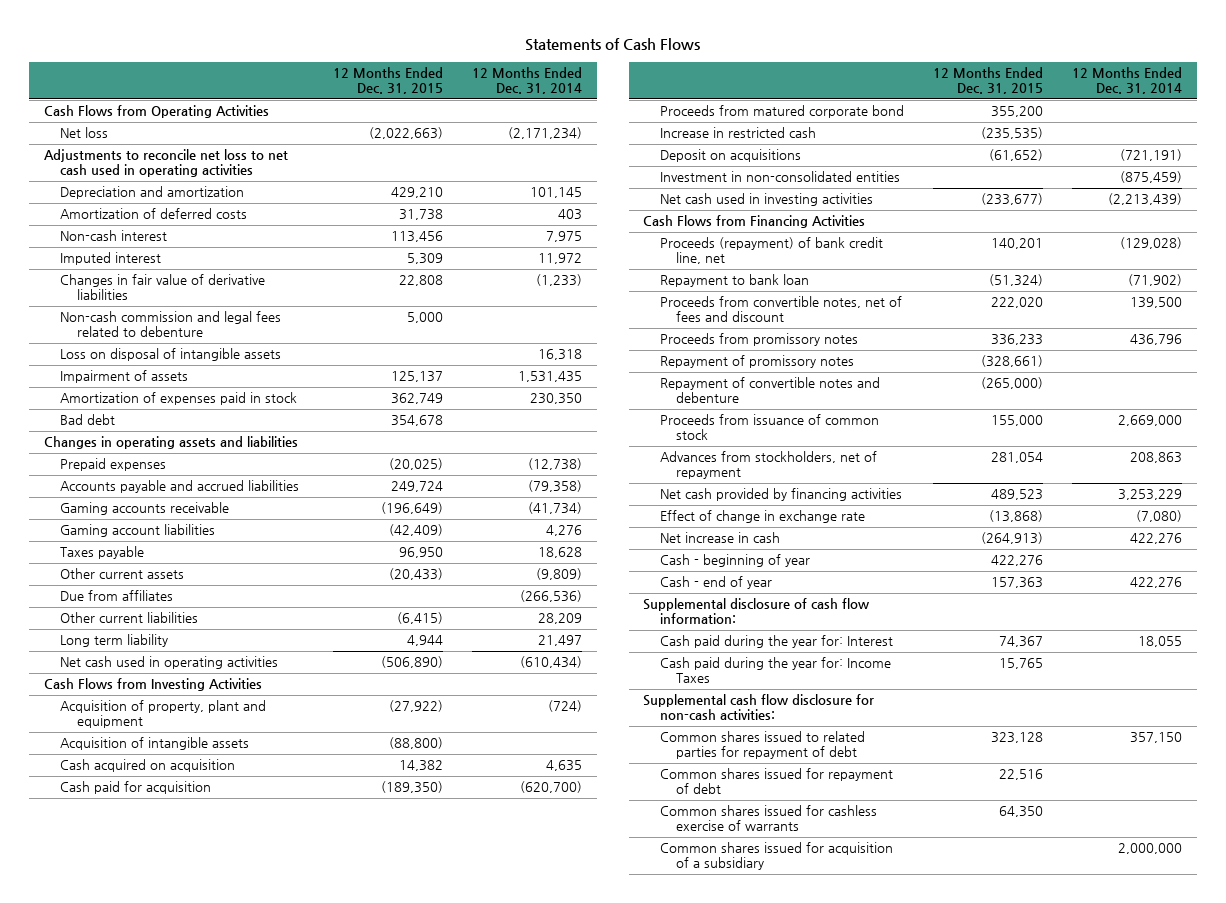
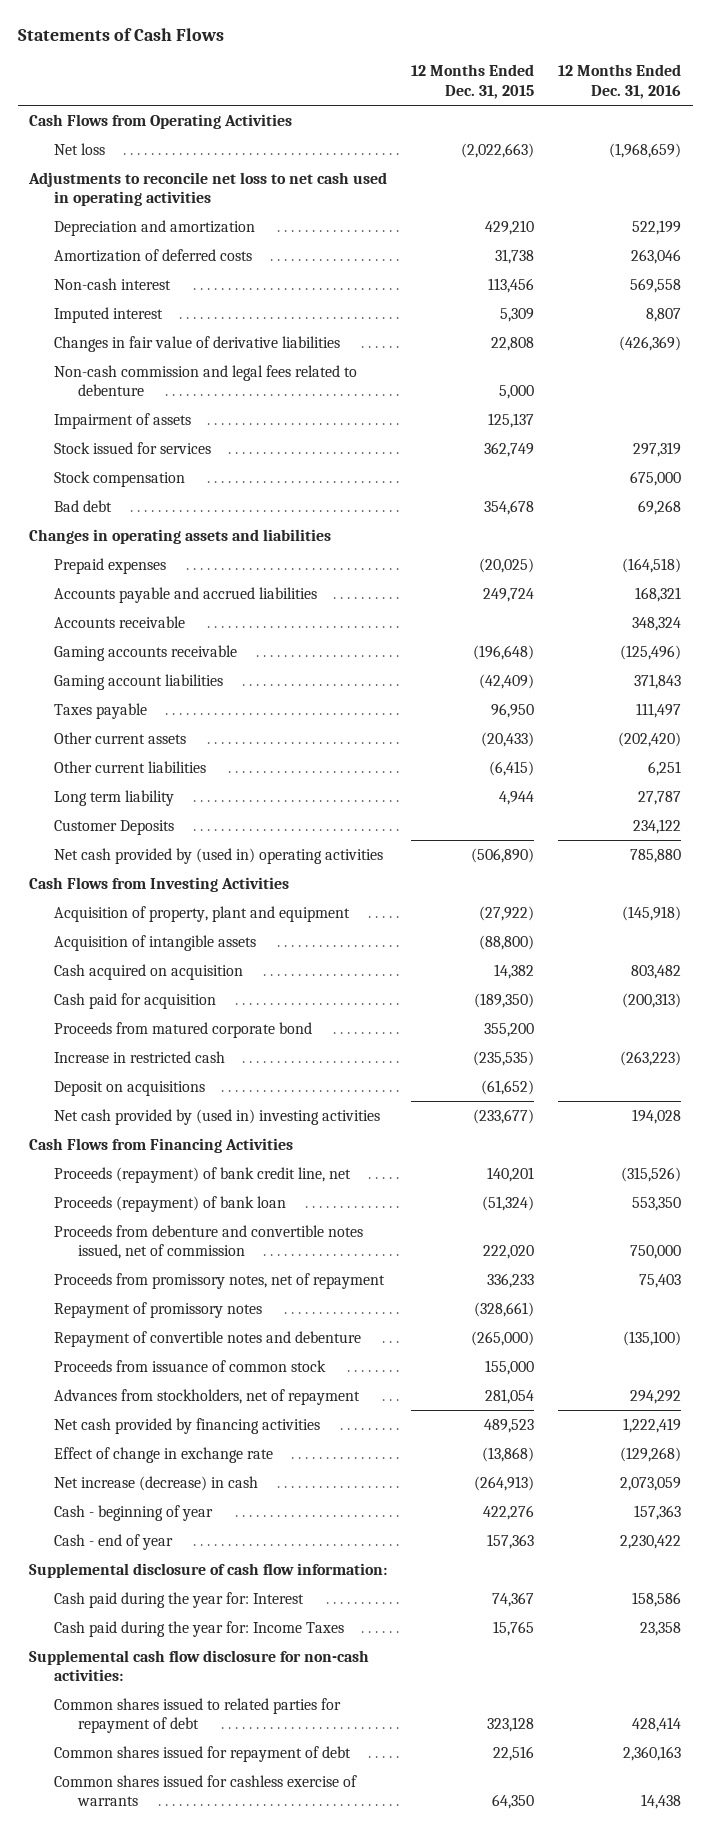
[472,67,583,95] 12 Months Ended Dec. 31, 2014 -> none
none -> [557,64,681,99] 12 Months Ended Dec. 31, 2016
[60,348,282,362] Loss on disposal of intangible assets -> none
[60,392,298,406] Amortization of expenses paid in stock -> [53,441,211,454] Stock issued for services
none -> [53,470,185,487] Stock compensation
none -> [53,615,185,628] Accounts receivable
[381,502,444,515] (196,649) -> [473,644,535,660] (196,648)
[60,590,174,602] Due from affiliates -> none
none -> [53,819,174,835] Customer Deposits
[60,656,279,670] Net cash used in operating activities -> [53,847,383,864] Net cash provided by (used in) operating activities
[659,171,900,183] Investment in non-consolidated entities -> none
[659,193,873,207] Net cash used in investing activities -> [53,1108,380,1125] Net cash provided by (used in) investing activities
[659,274,809,288] Repayment to bank loan -> [53,1195,286,1212] Proceeds (repayment) of bank loan
[659,296,902,323] Proceeds from convertible notes, net of fees and discount -> [53,1224,363,1260] Proceeds from debenture and convertible notes issued, net of commission
[659,333,858,347] Proceeds from promissory notes -> [53,1272,385,1289] Proceeds from promissory notes, net of repayment
[659,532,780,544] Net increase in cash -> [53,1475,258,1491] Net increase (decrease) in cash
[659,842,893,871] Common shares issued for acquisition of a subsidiary -> none

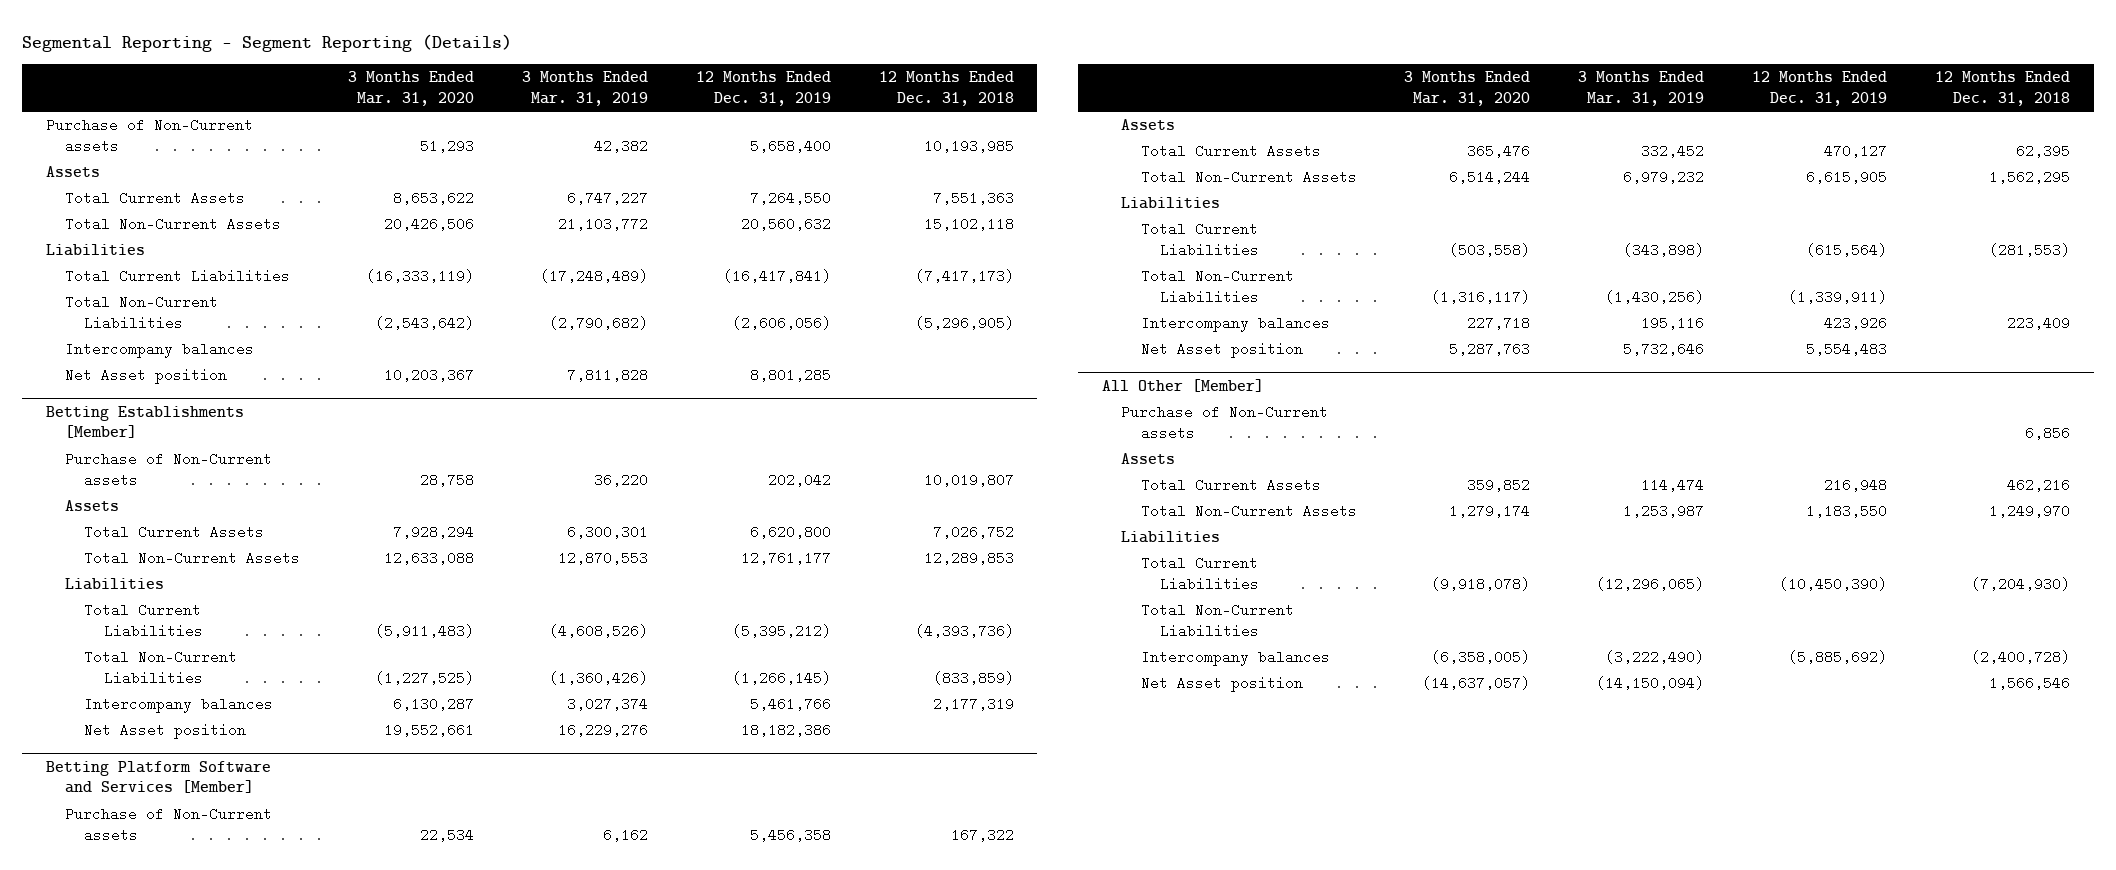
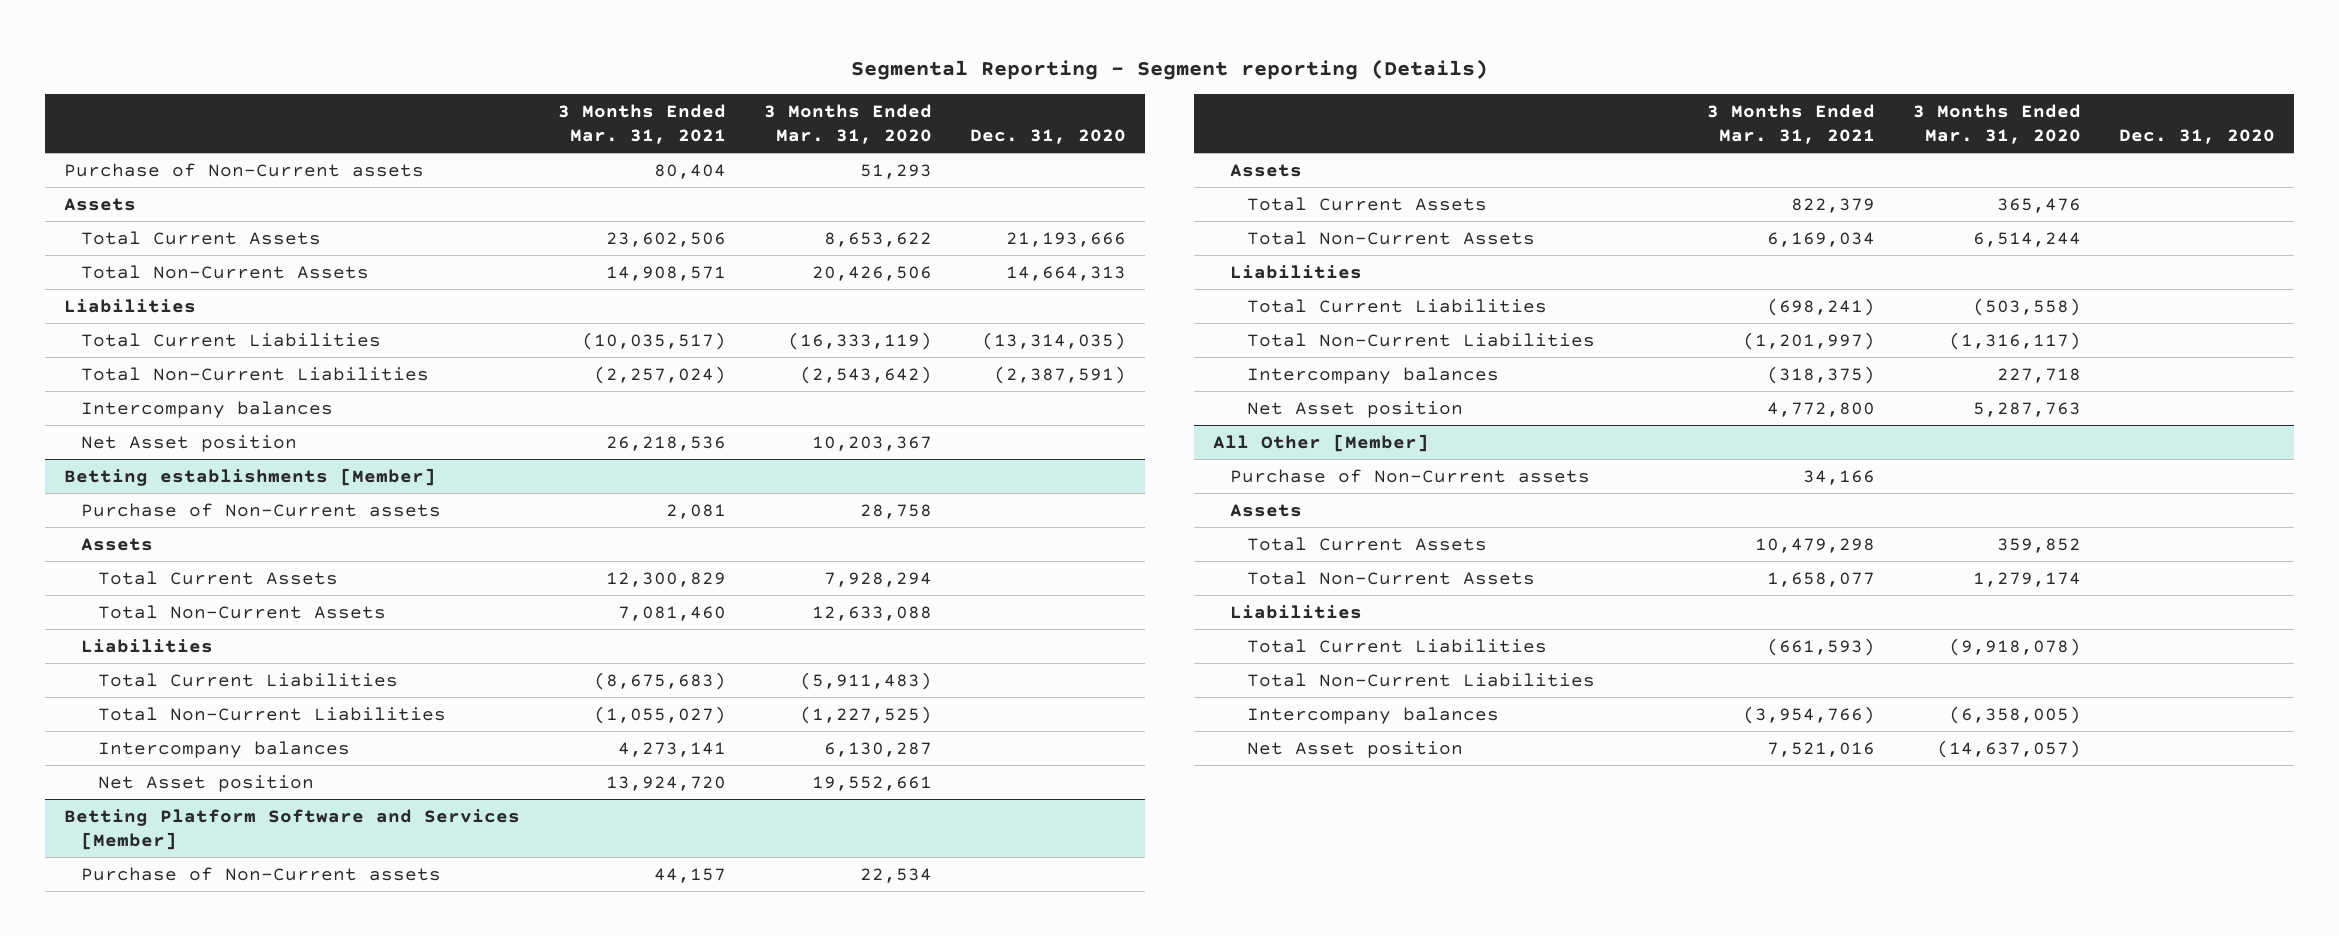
[22,33,513,52] Segmental Reporting - Segment Reporting (Details) -> [850,59,1488,81] Segmental Reporting - Segment reporting (Details)
[521,71,648,106] 3 Months Ended Mar. 31, 2019 -> none
[695,71,831,106] 12 Months Ended Dec. 31, 2019 -> none
[878,71,1014,106] 12 Months Ended Dec. 31, 2018 -> none
none -> [558,104,727,145] 3 Months Ended Mar. 31, 2021
none -> [970,129,1127,145] Dec. 31, 2020
[46,405,245,439] Betting Establishments [Member] -> [64,467,437,486] Betting establishments [Member]

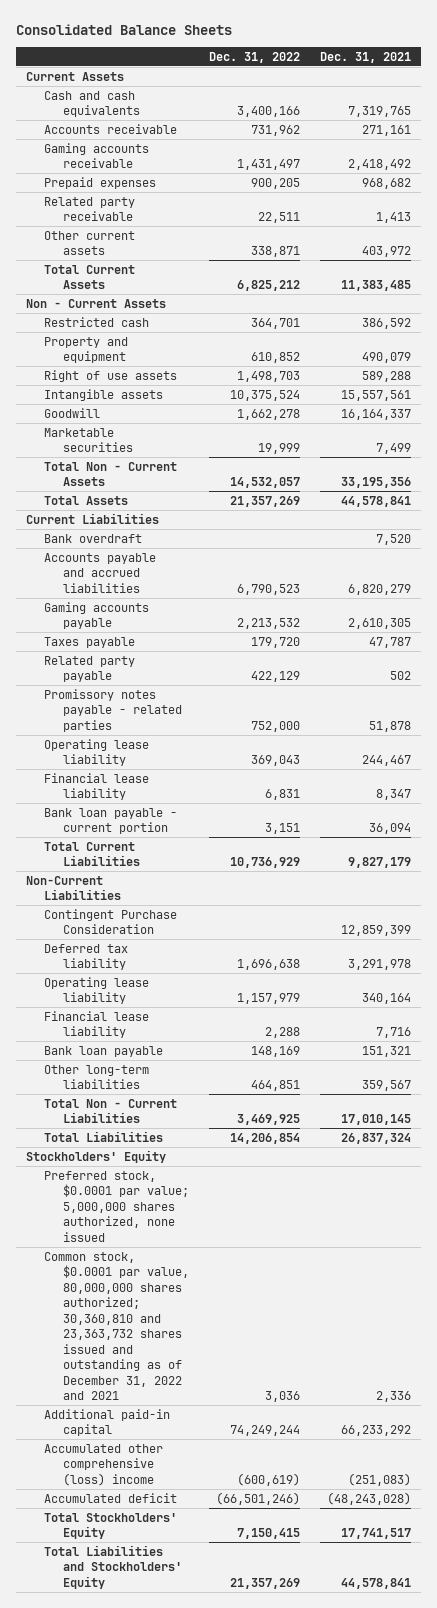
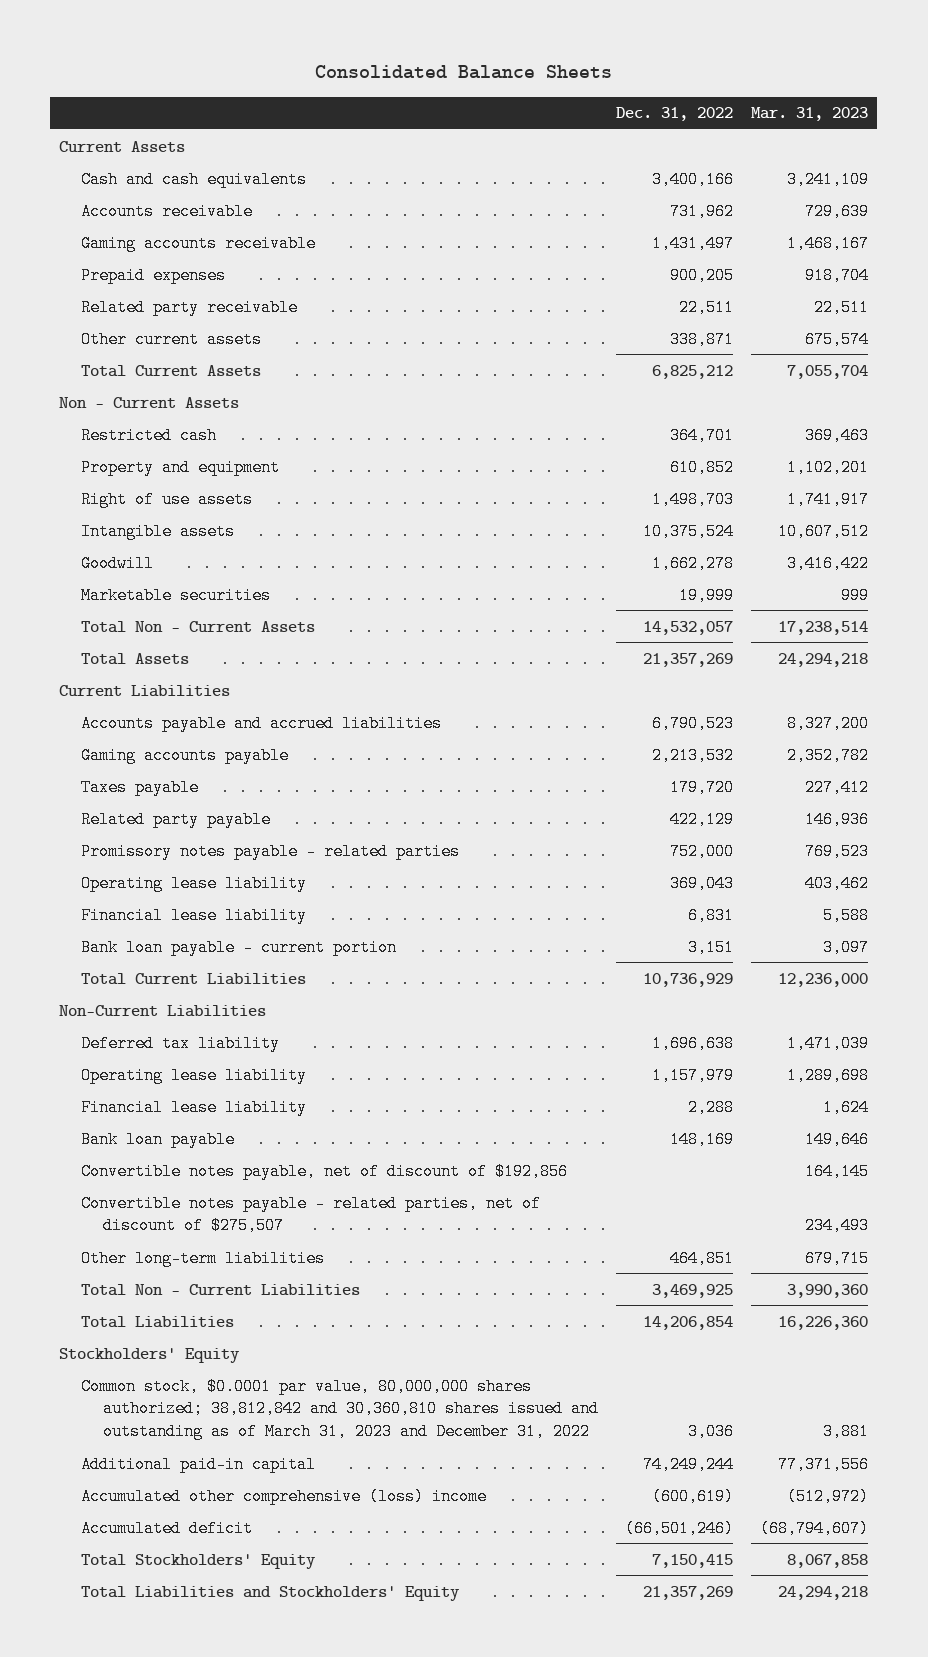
[319,51,411,63] Dec. 31, 2021 -> none
none -> [751,107,869,122] Mar. 31, 2023
[44,533,143,543] Bank overdraft -> none
[44,908,178,935] Contingent Purchase Consideration -> none
none -> [81,1162,569,1180] Convertible notes payable, net of discount of $192,856
none -> [81,1194,542,1235] Convertible notes payable - related parties, net of discount of $275,507
[44,1170,189,1242] Preferred stock, $0.0001 par value; 5,000,000 shares authorized, none issued -> none
[44,1251,189,1401] Common stock, $0.0001 par value, 80,000,000 shares authorized; 30,360,810 and 23,363,732 shares issued and outstanding as of December 31, 2022 and 2021 -> [81,1377,599,1441] Common stock, $0.0001 par value, 80,000,000 shares authorized; 38,812,842 and 30,360,810 shares issued and outstanding as of March 31, 2023 and December 31, 2022

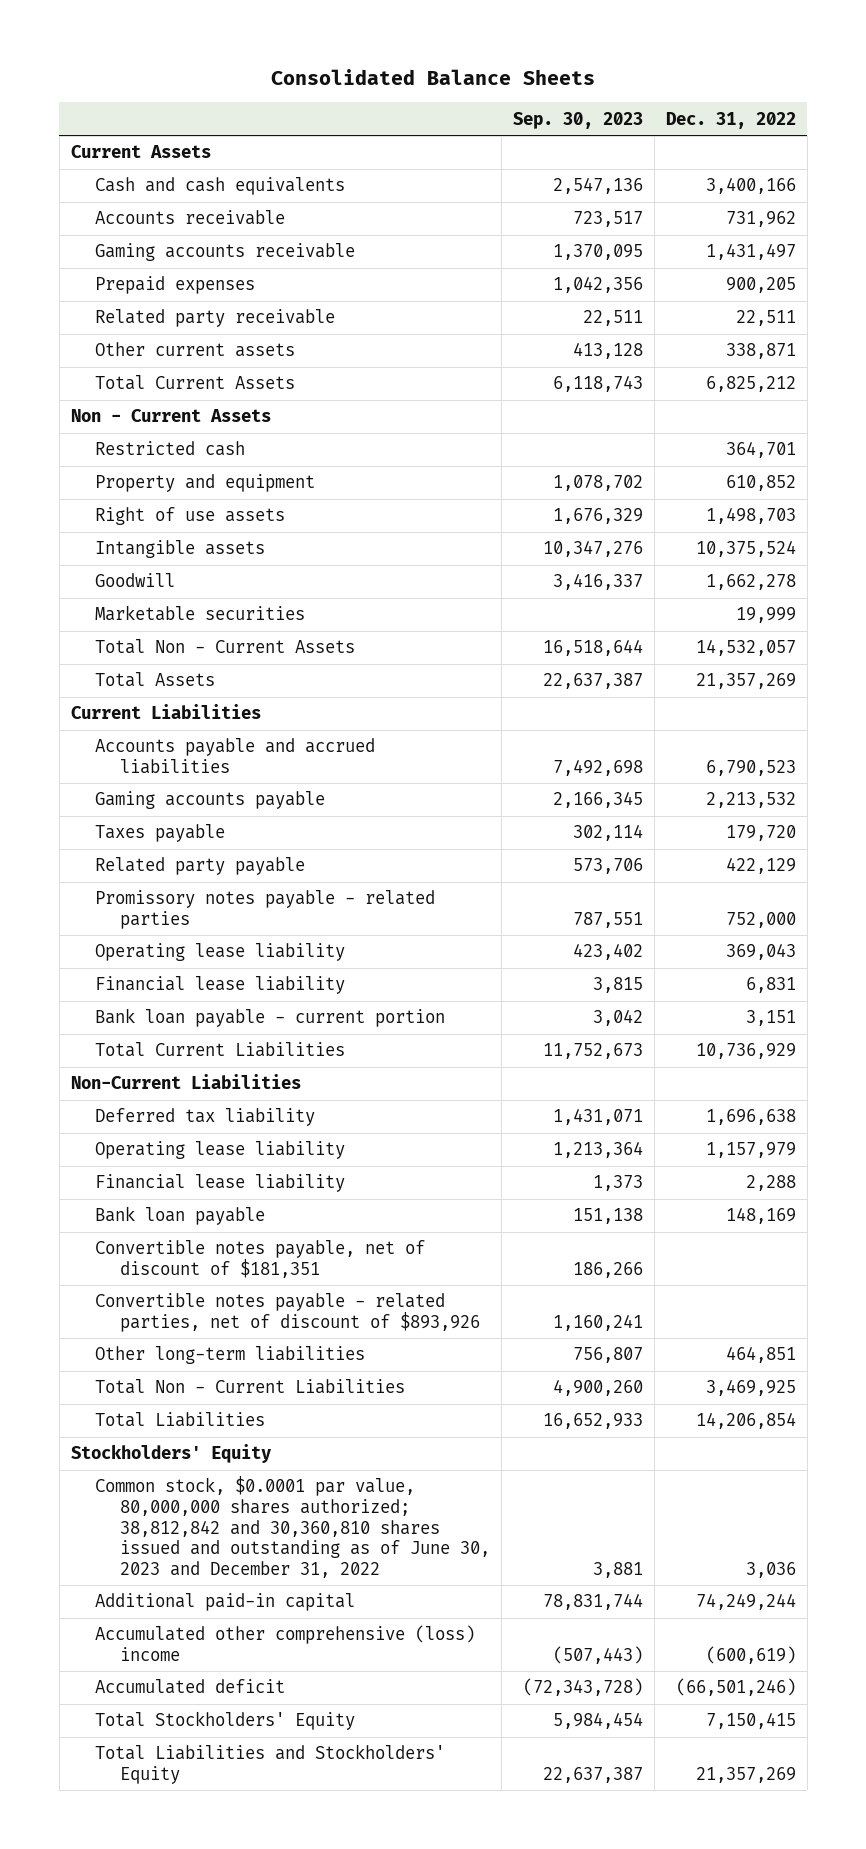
[751,107,869,122] Mar. 31, 2023 -> none
none -> [512,111,643,129] Sep. 30, 2023
[81,1162,569,1180] Convertible notes payable, net of discount of $192,856 -> [95,1240,426,1278] Convertible notes payable, net of discount of $181,351
[81,1194,542,1235] Convertible notes payable - related parties, net of discount of $275,507 -> [95,1293,480,1332] Convertible notes payable - related parties, net of discount of $893,926
[81,1377,599,1441] Common stock, $0.0001 par value, 80,000,000 shares authorized; 38,812,842 and 30,360,810 shares issued and outstanding as of March 31, 2023 and December 31, 2022 -> [95,1476,490,1578] Common stock, $0.0001 par value, 80,000,000 shares authorized; 38,812,842 and 30,360,810 shares issued and outstanding as of June 30, 2023 and December 31, 2022

